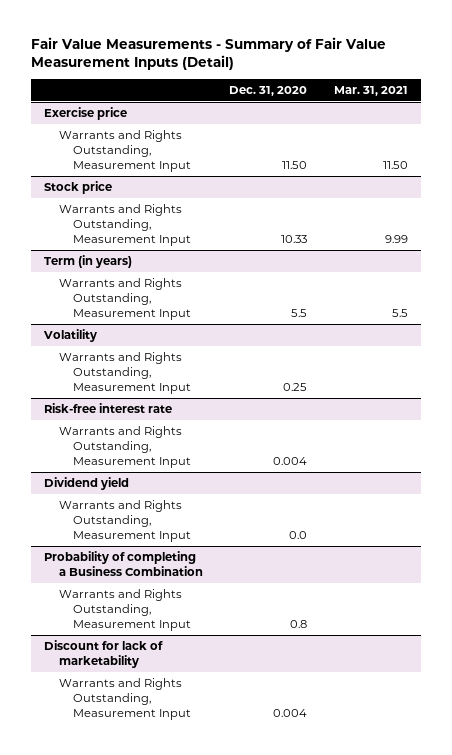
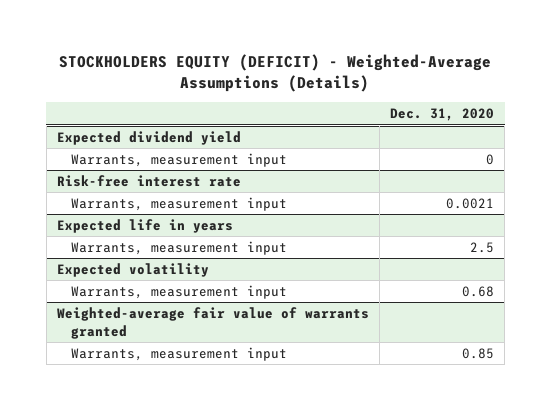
[30,36,386,70] Fair Value Measurements - Summary of Fair Value Measurement Inputs (Detail) -> [59,54,492,93] STOCKHOLDERS EQUITY (DEFICIT) - Weighted-Average Assumptions (Details)
[333,85,408,96] Mar. 31, 2021 -> none
[44,107,128,121] Exercise price -> none
[44,181,113,195] Stock price -> none
[58,204,191,247] Warrants and Rights Outstanding, Measurement Input -> none
[44,255,133,269] Term (in years) -> none
[58,278,191,321] Warrants and Rights Outstanding, Measurement Input -> none
[43,329,98,343] Volatility -> none
[58,352,191,395] Warrants and Rights Outstanding, Measurement Input -> none
none -> [56,131,241,146] Expected dividend yield
[58,130,191,173] Warrants and Rights Outstanding, Measurement Input -> [71,153,288,168] Warrants, measurement input
[282,161,308,170] 11.50 -> [485,154,494,166] 0
[44,477,130,491] Dividend yield -> none
[44,551,203,577] Probability of completing a Business Combination -> none
[44,640,164,669] Discount for lack of marketability -> none
[58,426,191,469] Warrants and Rights Outstanding, Measurement Input -> [71,197,288,212] Warrants, measurement input
[273,457,308,466] 0.004 -> [445,198,494,210] 0.0021
none -> [56,219,233,234] Expected life in years
[58,500,191,543] Warrants and Rights Outstanding, Measurement Input -> [71,241,288,256] Warrants, measurement input
[289,531,308,540] 0.0 -> [469,242,494,254] 2.5
none -> [56,263,209,278] Expected volatility
[58,589,191,632] Warrants and Rights Outstanding, Measurement Input -> [71,285,288,300] Warrants, measurement input
[290,620,308,629] 0.8 -> [461,286,494,298] 0.68
none -> [56,307,369,339] Weighted-average fair value of warrants granted
[58,678,191,721] Warrants and Rights Outstanding, Measurement Input -> [71,347,288,362] Warrants, measurement input
[273,709,308,718] 0.004 -> [461,348,494,360] 0.85

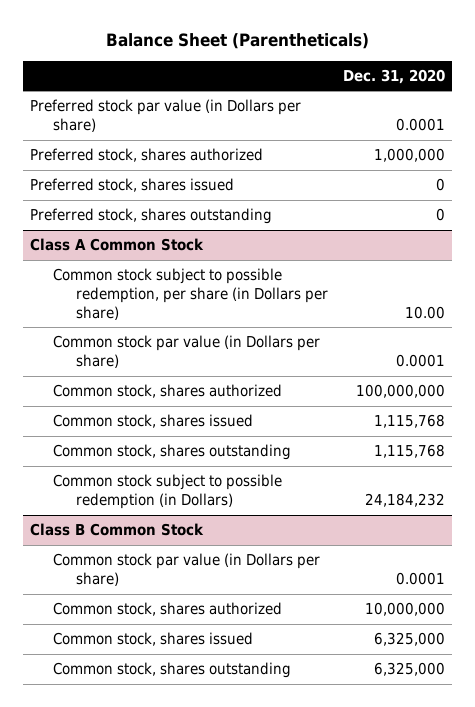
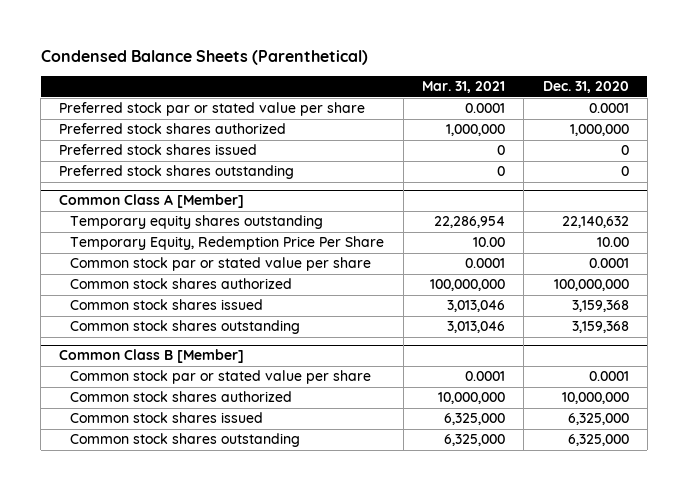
[105,32,369,49] Balance Sheet (Parentheticals) -> [40,50,368,66] Condensed Balance Sheets (Parenthetical)
none -> [422,81,506,94] Mar. 31, 2021
[53,474,283,509] Common stock subject to possible redemption (in Dollars) -> none
[30,99,302,132] Preferred stock par value (in Dollars per share) -> [59,102,366,117] Preferred stock par or stated value per share
[30,148,264,163] Preferred stock, shares authorized -> [59,123,287,135] Preferred stock shares authorized
[30,178,235,193] Preferred stock, shares issued -> [59,144,258,156] Preferred stock shares issued
[30,208,273,225] Preferred stock, shares outstanding -> [59,165,295,180] Preferred stock shares outstanding
[30,238,205,252] Class A Common Stock -> [59,194,245,209] Common Class A [Member]
none -> [70,215,324,230] Temporary equity shares outstanding
[53,268,329,320] Common stock subject to possible redemption, per share (in Dollars per share) -> [70,236,385,251] Temporary Equity, Redemption Price Per Share
[53,335,321,368] Common stock par value (in Dollars per share) -> [70,257,372,272] Common stock par or stated value per share
[53,384,283,399] Common stock, shares authorized -> [70,278,293,290] Common stock shares authorized
[53,414,254,429] Common stock, shares issued -> [70,299,264,311] Common stock shares issued
[373,414,445,429] 1,115,768 -> [571,300,629,313] 3,159,368
[53,444,292,461] Common stock, shares outstanding -> [70,320,301,335] Common stock shares outstanding
[373,444,445,459] 1,115,768 -> [571,321,629,334] 3,159,368
[30,523,205,537] Class B Common Stock -> [59,349,245,364] Common Class B [Member]
[53,553,321,586] Common stock par value (in Dollars per share) -> [70,370,372,385] Common stock par or stated value per share
[53,602,283,617] Common stock, shares authorized -> [70,391,293,403] Common stock shares authorized
[53,632,254,647] Common stock, shares issued -> [70,412,264,424] Common stock shares issued
[53,662,292,679] Common stock, shares outstanding -> [70,433,301,448] Common stock shares outstanding

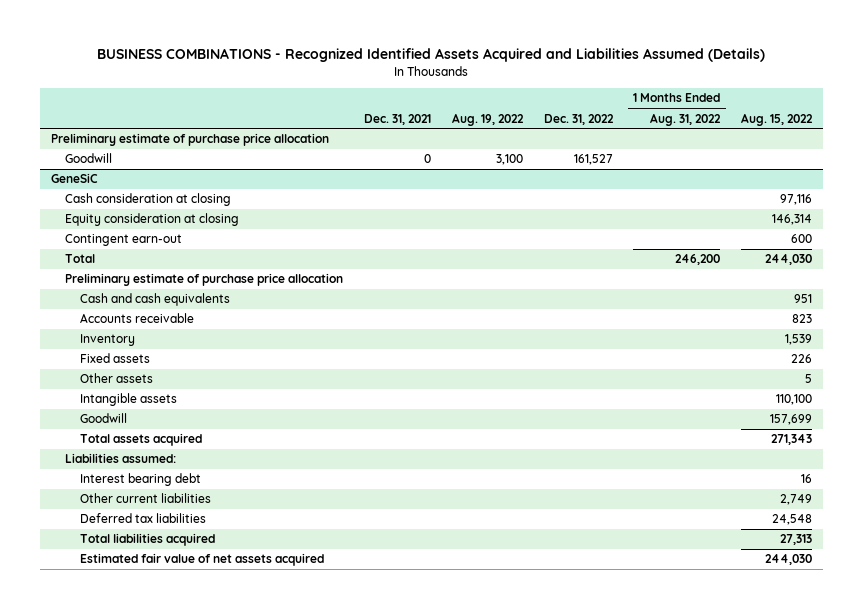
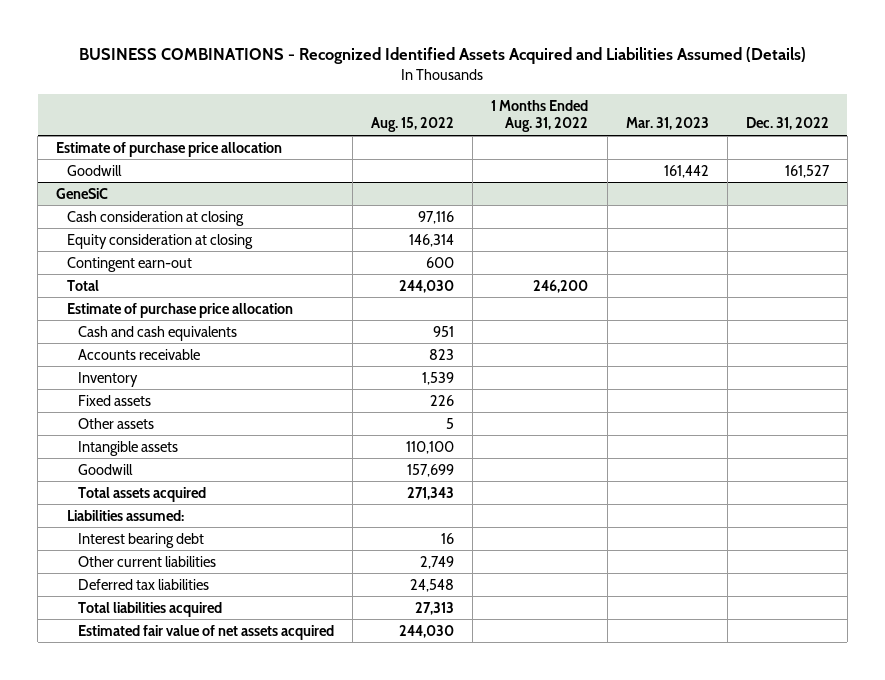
[364,113,432,125] Dec. 31, 2021 -> none
[451,112,524,126] Aug. 19, 2022 -> none
none -> [625,117,709,131] Mar. 31, 2023
[50,133,329,147] Preliminary estimate of purchase price allocation -> [56,141,283,157] Estimate of purchase price allocation
[65,273,344,287] Preliminary estimate of purchase price allocation -> [67,302,294,318] Estimate of purchase price allocation

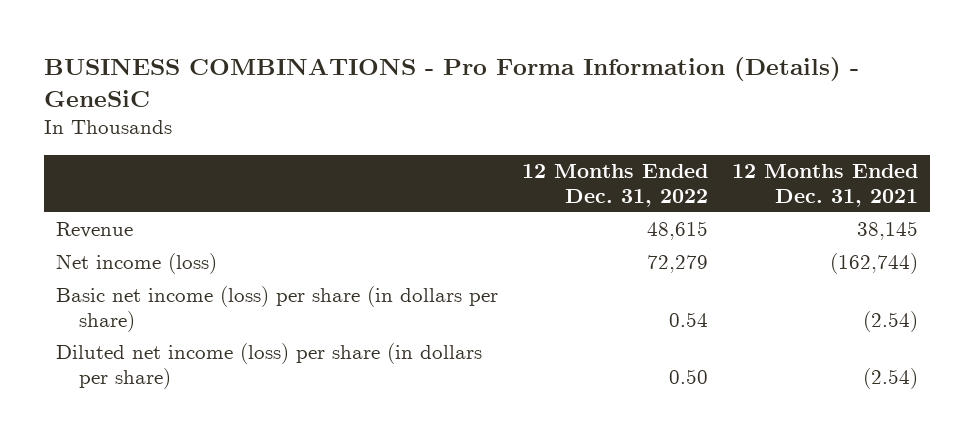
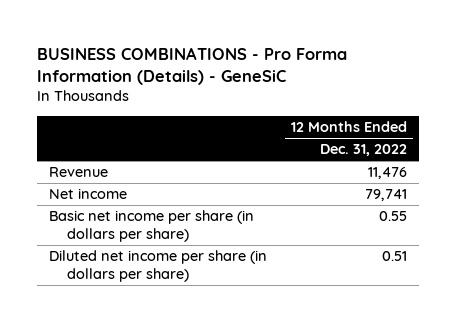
[732,164,919,207] 12 Months Ended Dec. 31, 2021 -> none
[647,221,709,241] 48,615 -> [368,167,408,180] 11,476
[55,253,217,275] Net income (loss) -> [49,188,128,200] Net income
[647,255,709,274] 72,279 -> [365,189,408,202] 79,741
[55,286,498,332] Basic net income (loss) per share (in dollars per share) -> [49,210,255,243] Basic net income per share (in dollars per share)
[669,311,709,327] 0.54 -> [379,211,408,222] 0.55
[55,343,482,389] Diluted net income (loss) per share (in dollars per share) -> [49,250,268,283] Diluted net income per share (in dollars per share)
[669,368,709,384] 0.50 -> [382,251,408,262] 0.51

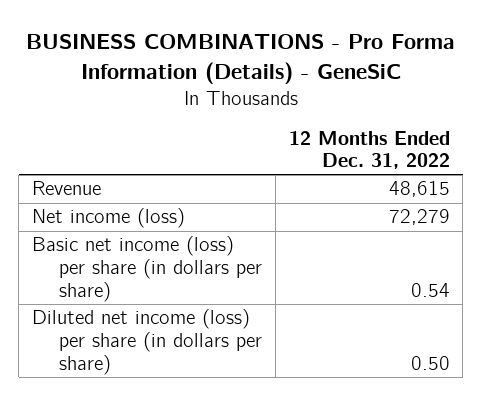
[368,167,408,180] 11,476 -> [388,181,450,198] 48,615
[49,188,128,200] Net income -> [32,208,186,229] Net income (loss)
[365,189,408,202] 79,741 -> [388,209,450,226] 72,279
[49,210,255,243] Basic net income per share (in dollars per share) -> [32,236,262,302] Basic net income (loss) per share (in dollars per share)
[379,211,408,222] 0.55 -> [410,282,450,297] 0.54
[49,250,268,283] Diluted net income per share (in dollars per share) -> [32,309,262,375] Diluted net income (loss) per share (in dollars per share)
[382,251,408,262] 0.51 -> [410,355,450,370] 0.50

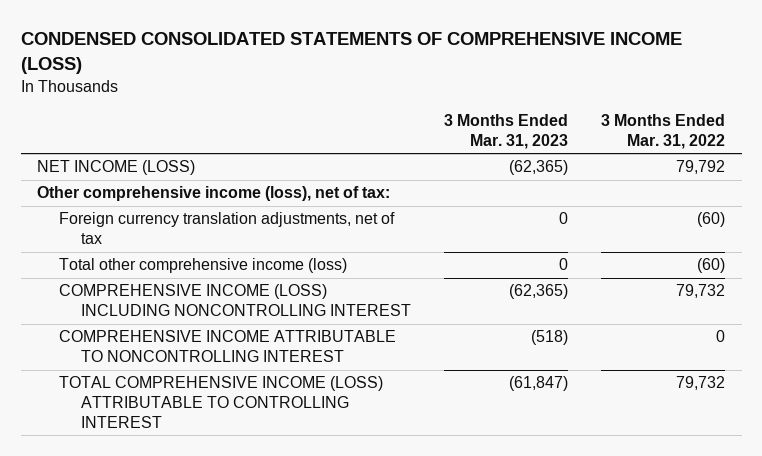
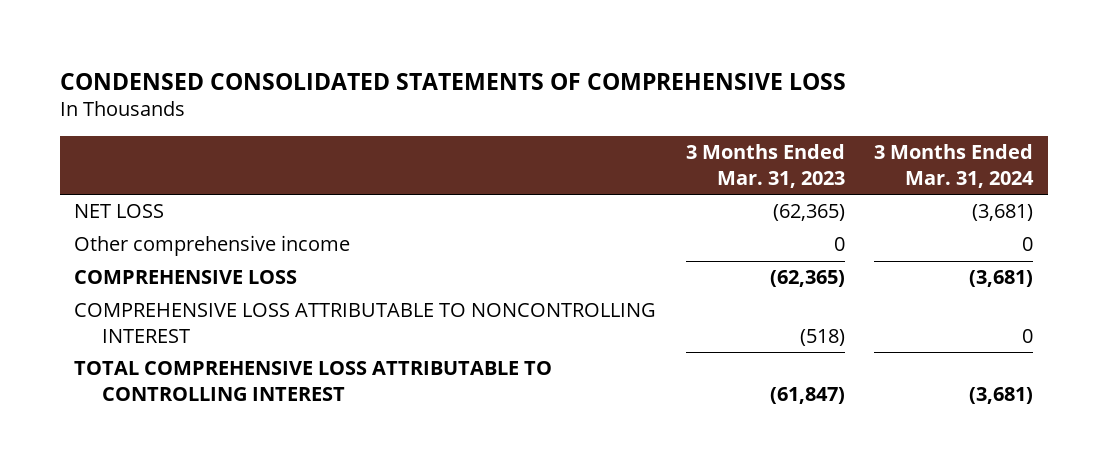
[20,32,682,75] CONDENSED CONSOLIDATED STATEMENTS OF COMPREHENSIVE INCOME (LOSS) -> [59,72,846,90] CONDENSED CONSOLIDATED STATEMENTS OF COMPREHENSIVE LOSS
[601,113,726,149] 3 Months Ended Mar. 31, 2022 -> none
none -> [874,144,1035,188] 3 Months Ended Mar. 31, 2024
[37,186,391,202] Other comprehensive income (loss), net of tax: -> none
[59,212,396,245] Foreign currency translation adjustments, net of tax -> none
[37,160,196,176] NET INCOME (LOSS) -> [74,204,165,219] NET LOSS
[59,258,348,274] Total other comprehensive income (loss) -> [74,235,351,257] Other comprehensive income
[59,284,412,317] COMPREHENSIVE INCOME (LOSS) INCLUDING NONCONTROLLING INTEREST -> [74,270,298,285] COMPREHENSIVE LOSS
[59,330,397,363] COMPREHENSIVE INCOME ATTRIBUTABLE TO NONCONTROLLING INTEREST -> [74,303,657,343] COMPREHENSIVE LOSS ATTRIBUTABLE TO NONCONTROLLING INTEREST
[59,376,384,428] TOTAL COMPREHENSIVE INCOME (LOSS) ATTRIBUTABLE TO CONTROLLING INTEREST -> [74,361,553,401] TOTAL COMPREHENSIVE LOSS ATTRIBUTABLE TO CONTROLLING INTEREST

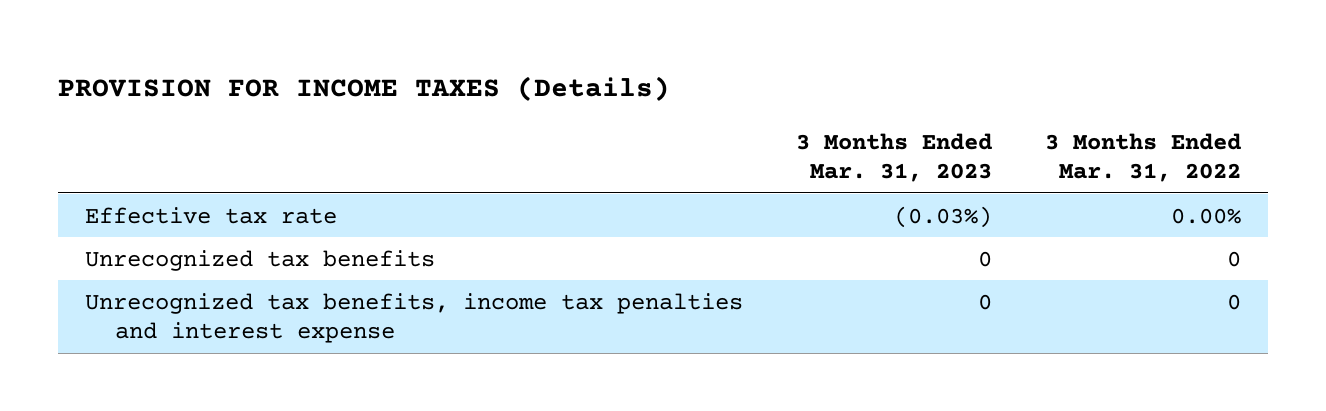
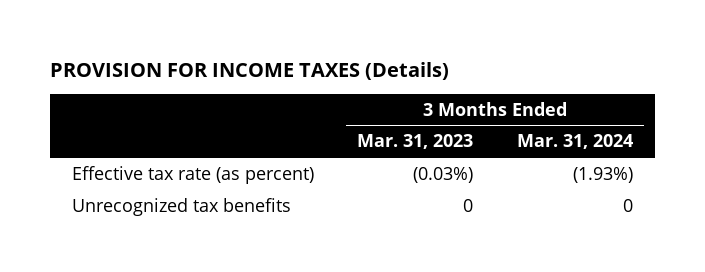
[1044,132,1241,183] 3 Months Ended Mar. 31, 2022 -> none
none -> [517,134,634,150] Mar. 31, 2024
[84,206,337,224] Effective tax rate -> [71,165,314,184] Effective tax rate (as percent)
[84,292,743,344] Unrecognized tax benefits, income tax penalties and interest expense -> none

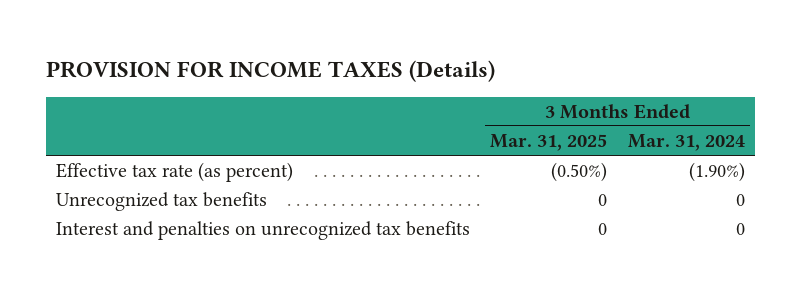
[357,134,474,150] Mar. 31, 2023 -> none
none -> [490,134,608,152] Mar. 31, 2025
[573,166,634,183] (1.93%) -> [688,162,745,183] (1.90%)
none -> [55,221,470,241] Interest and penalties on unrecognized tax benefits

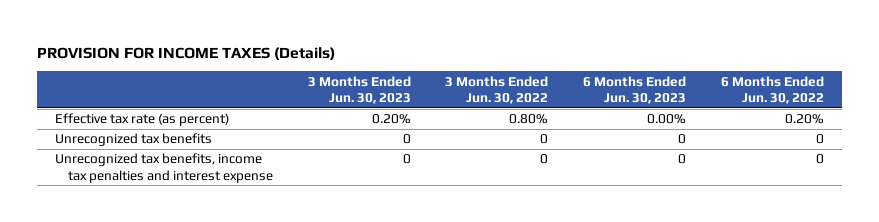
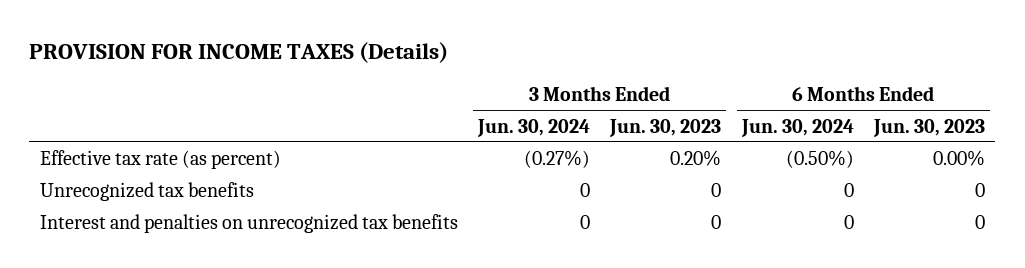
[445,75,549,105] 3 Months Ended Jun. 30, 2022 -> none
[721,75,825,105] 6 Months Ended Jun. 30, 2022 -> none
none -> [476,118,590,137] Jun. 30, 2024
none -> [740,118,854,137] Jun. 30, 2024
[54,153,273,183] Unrecognized tax benefits, income tax penalties and interest expense -> [39,214,458,234] Interest and penalties on unrecognized tax benefits

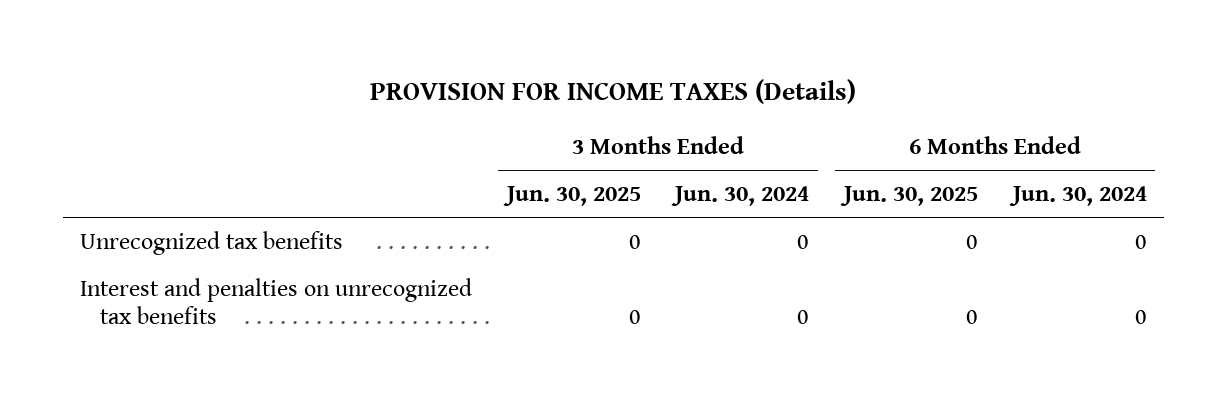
[609,118,722,137] Jun. 30, 2023 -> none
[873,118,986,137] Jun. 30, 2023 -> none
none -> [502,185,641,206] Jun. 30, 2025
none -> [839,185,978,206] Jun. 30, 2025
[39,150,281,170] Effective tax rate (as percent) -> none

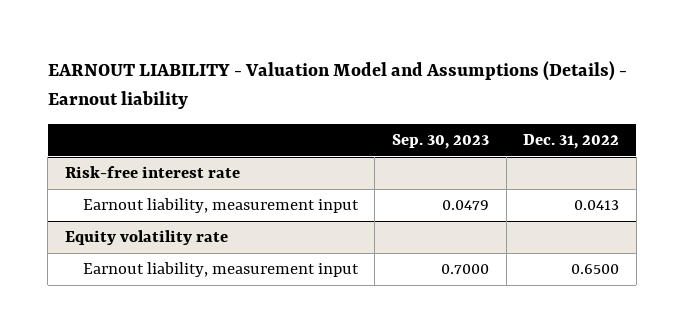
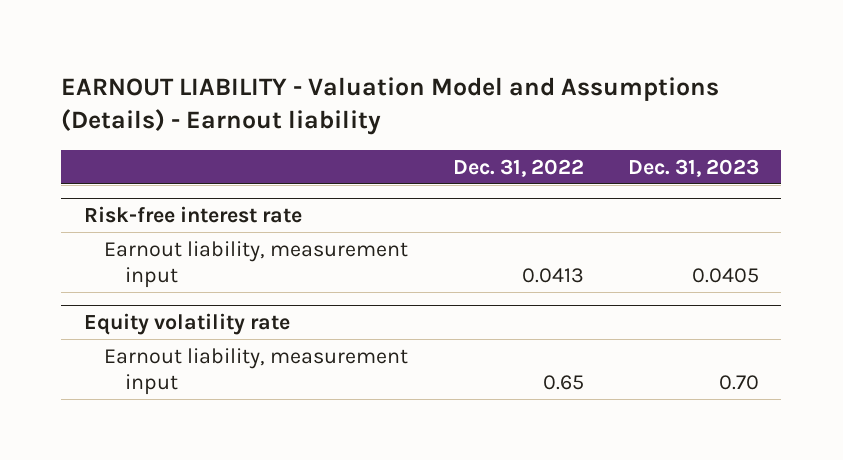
[392,133,490,149] Sep. 30, 2023 -> none
none -> [627,158,759,177] Dec. 31, 2023
[571,264,620,275] 0.6500 -> [542,374,584,390] 0.65

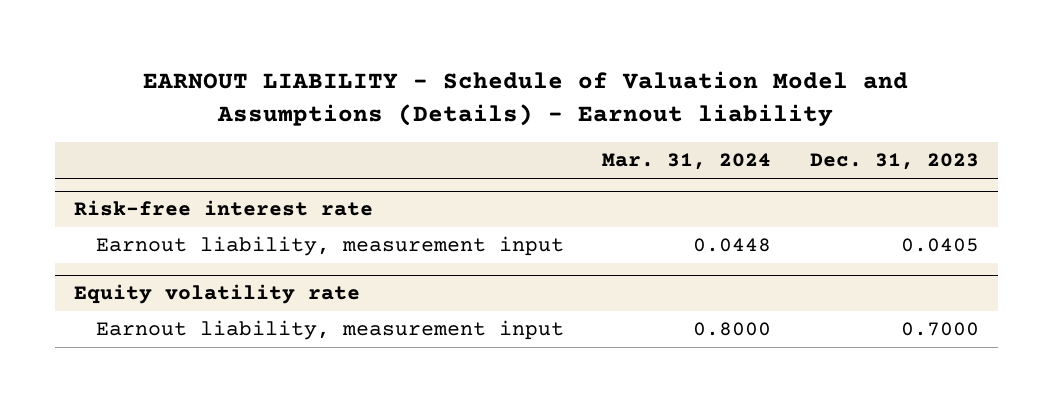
[61,76,720,136] EARNOUT LIABILITY - Valuation Model and Assumptions (Details) - Earnout liability -> [143,70,909,127] EARNOUT LIABILITY - Schedule of Valuation Model and Assumptions (Details) - Earnout liability
[452,158,584,177] Dec. 31, 2022 -> none
none -> [602,153,772,171] Mar. 31, 2024
[718,374,759,390] 0.70 -> [900,322,979,337] 0.7000

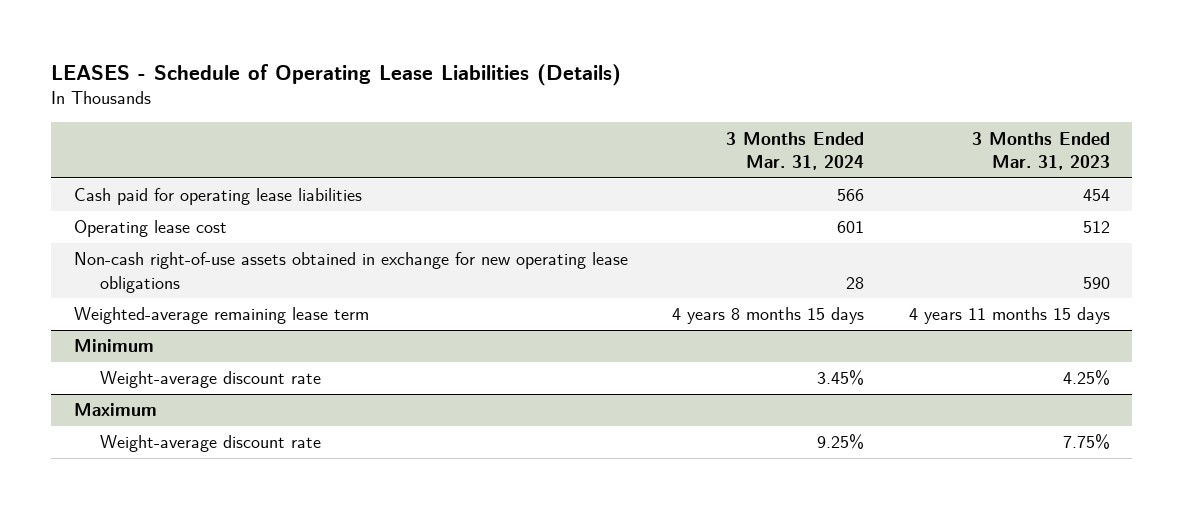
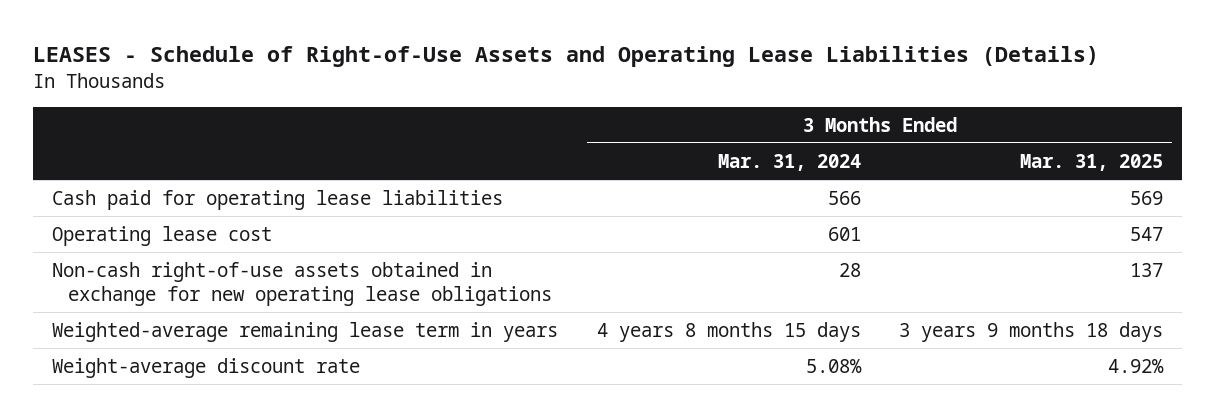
[51,63,622,86] LEASES - Schedule of Operating Lease Liabilities (Details) -> [33,46,1100,68] LEASES - Schedule of Right-of-Use Assets and Operating Lease Liabilities (Details)
[971,131,1110,170] 3 Months Ended Mar. 31, 2023 -> none
none -> [1019,153,1163,171] Mar. 31, 2025
[73,339,154,353] Minimum -> none
[73,403,157,417] Maximum -> none
[100,435,322,453] Weight-average discount rate -> none
[73,307,369,325] Weighted-average remaining lease term -> [52,321,559,342] Weighted-average remaining lease term in years
[817,370,865,386] 3.45% -> [805,358,862,373] 5.08%

